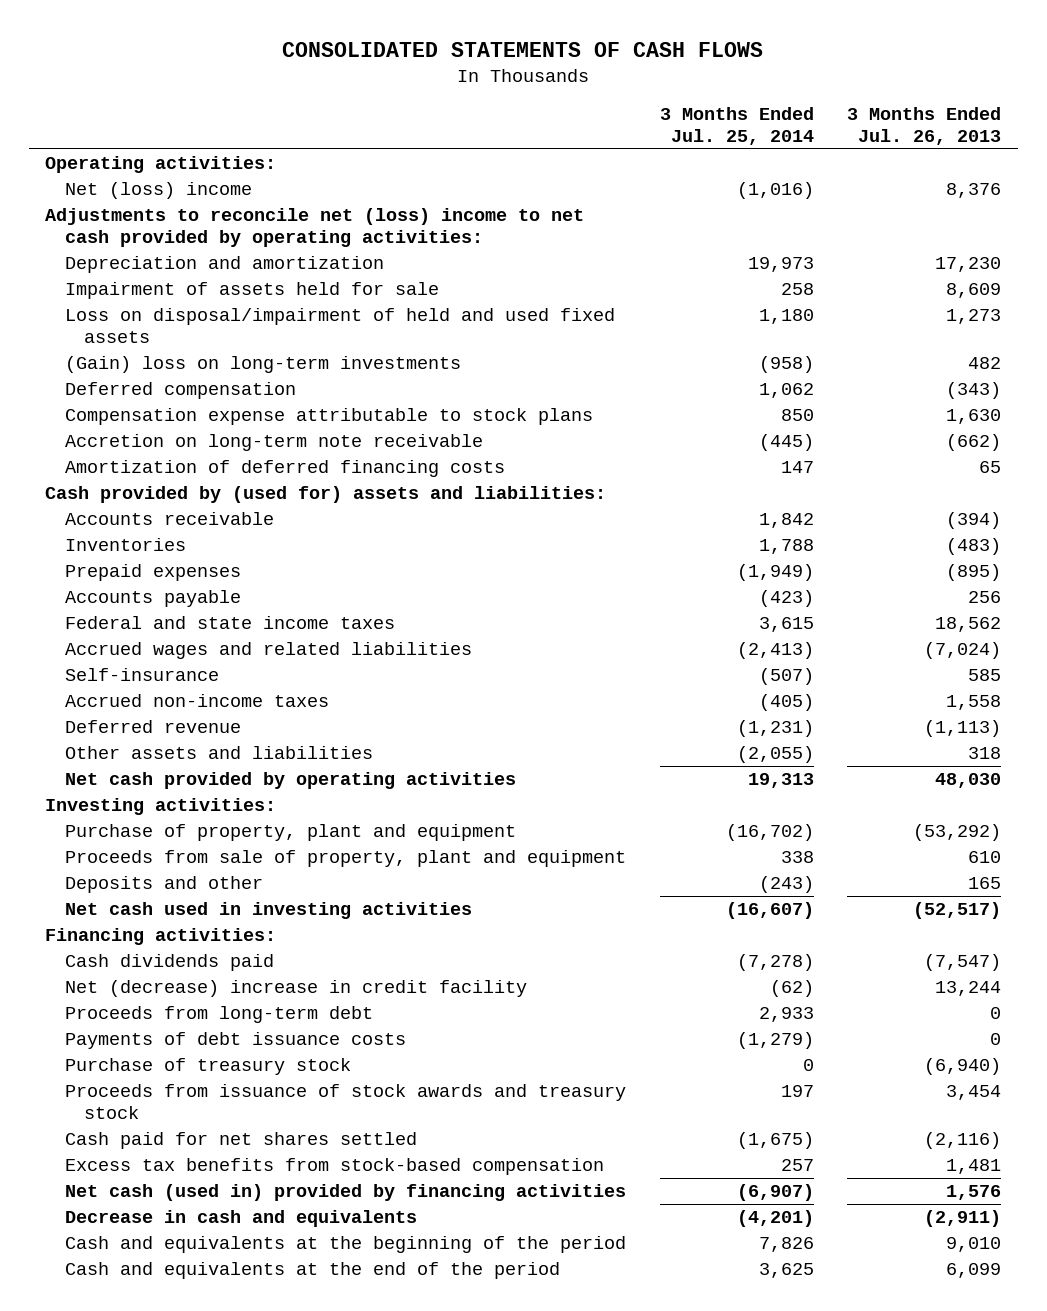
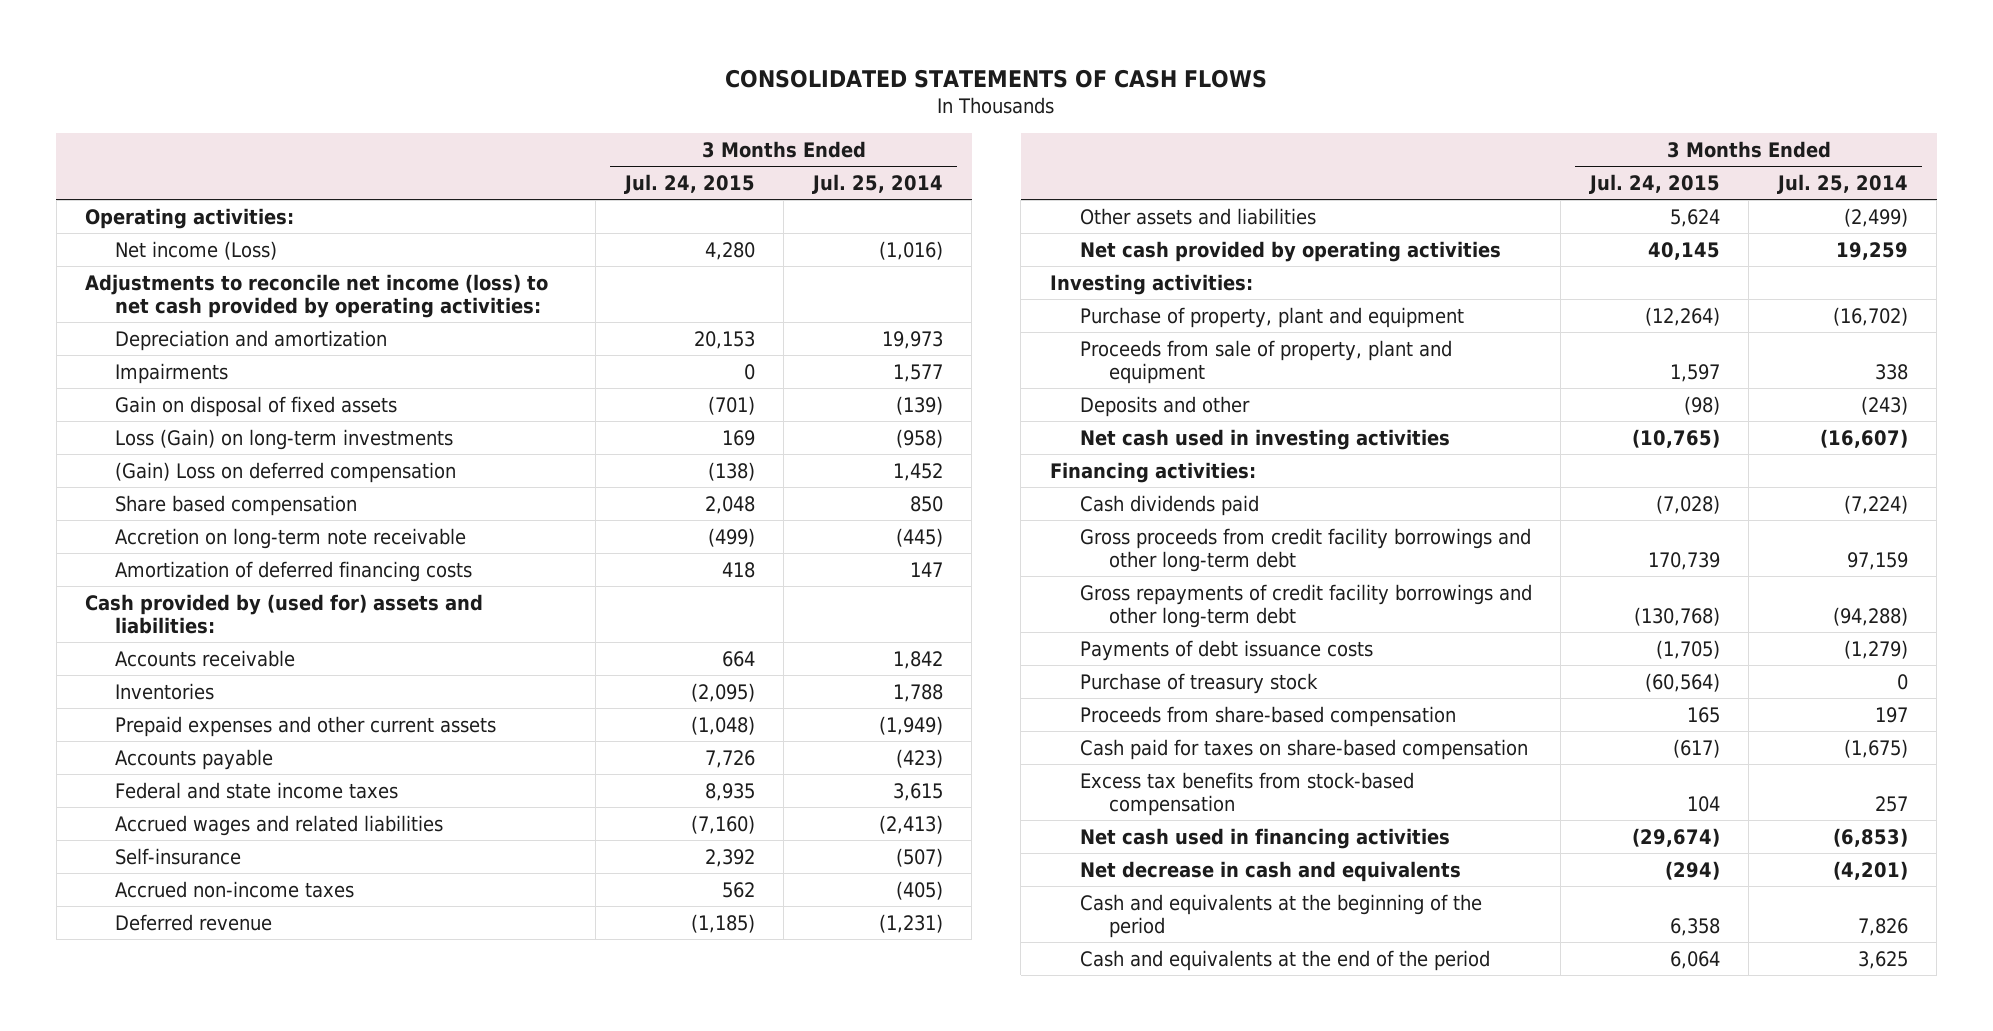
[847,107,1002,145] 3 Months Ended Jul. 26, 2013 -> none
none -> [623,174,755,195] Jul. 24, 2015
[64,182,252,200] Net (loss) income -> [114,240,277,260] Net income (Loss)
[45,208,585,247] Adjustments to reconcile net (loss) income to net cash provided by operating activities: -> [85,273,549,318] Adjustments to reconcile net income (loss) to net cash provided by operating activities:
[64,282,439,300] Impairment of assets held for sale -> none
[64,408,593,426] Compensation expense attributable to stock plans -> none
none -> [114,362,228,384] Impairments
[64,308,615,343] Loss on disposal/impairment of held and used fixed assets -> [114,395,397,417] Gain on disposal of fixed assets
[758,309,814,325] 1,180 -> [895,395,943,415] (139)
[64,356,461,374] (Gain) loss on long-term investments -> [114,428,453,450] Loss (Gain) on long-term investments
[64,382,296,400] Deferred compensation -> [114,461,456,483] (Gain) Loss on deferred compensation
[758,383,814,399] 1,062 -> [892,462,943,481] 1,452
none -> [114,494,357,516] Share based compensation
[64,564,241,582] Prepaid expenses -> [114,715,496,737] Prepaid expenses and other current assets
[736,746,814,764] (2,055) -> [1843,207,1908,227] (2,499)
[747,773,814,789] 19,313 -> [1835,241,1908,260] 19,259
[64,980,527,998] Net (decrease) increase in credit facility -> none
[64,1006,373,1024] Proceeds from long-term debt -> none
[736,954,814,972] (7,278) -> [1843,494,1908,514] (7,224)
none -> [1079,527,1531,572] Gross proceeds from credit facility borrowings and other long-term debt
none -> [1079,583,1532,628] Gross repayments of credit facility borrowings and other long-term debt
[64,1084,626,1119] Proceeds from issuance of stock awards and treasury stock -> [1079,705,1456,727] Proceeds from share-based compensation
[64,1132,417,1150] Cash paid for net shares settled -> [1079,738,1528,760] Cash paid for taxes on share-based compensation
[64,1184,626,1202] Net cash (used in) provided by financing activities -> [1079,827,1450,849] Net cash used in financing activities
[736,1184,814,1202] (6,907) -> [1832,827,1908,847] (6,853)
[64,1210,417,1228] Decrease in cash and equivalents -> [1079,860,1461,882] Net decrease in cash and equivalents

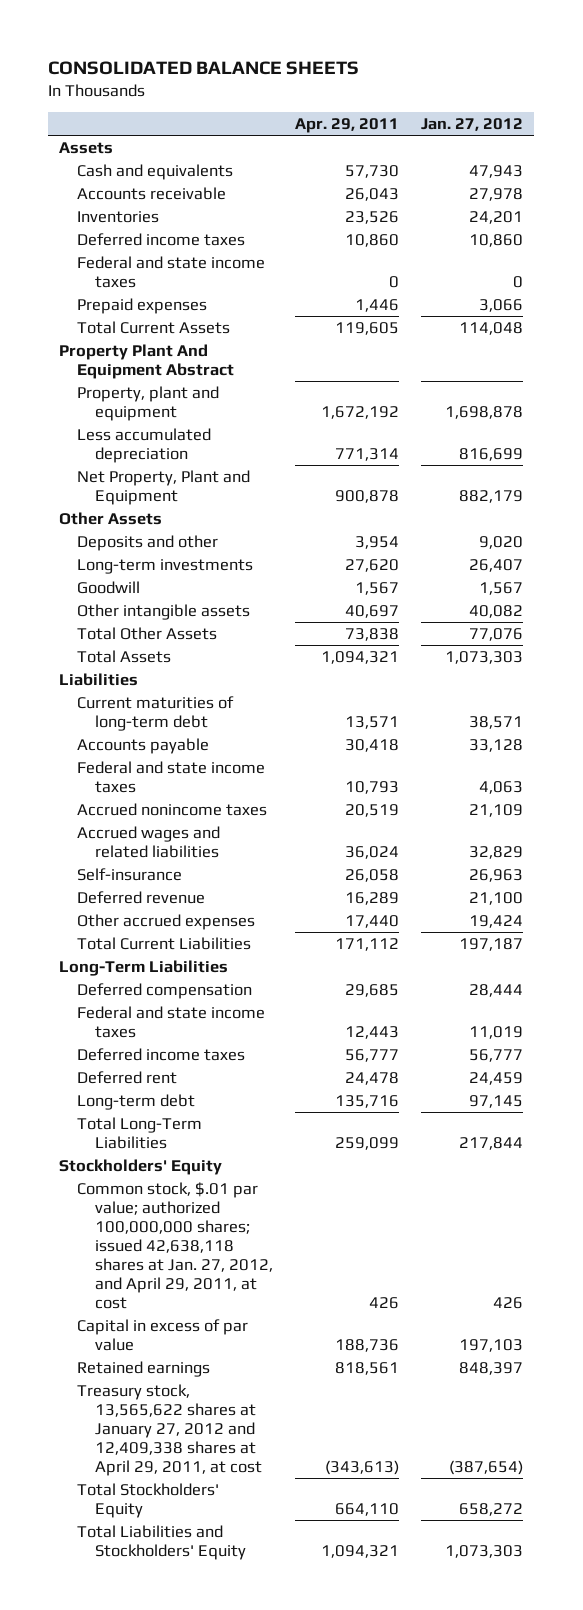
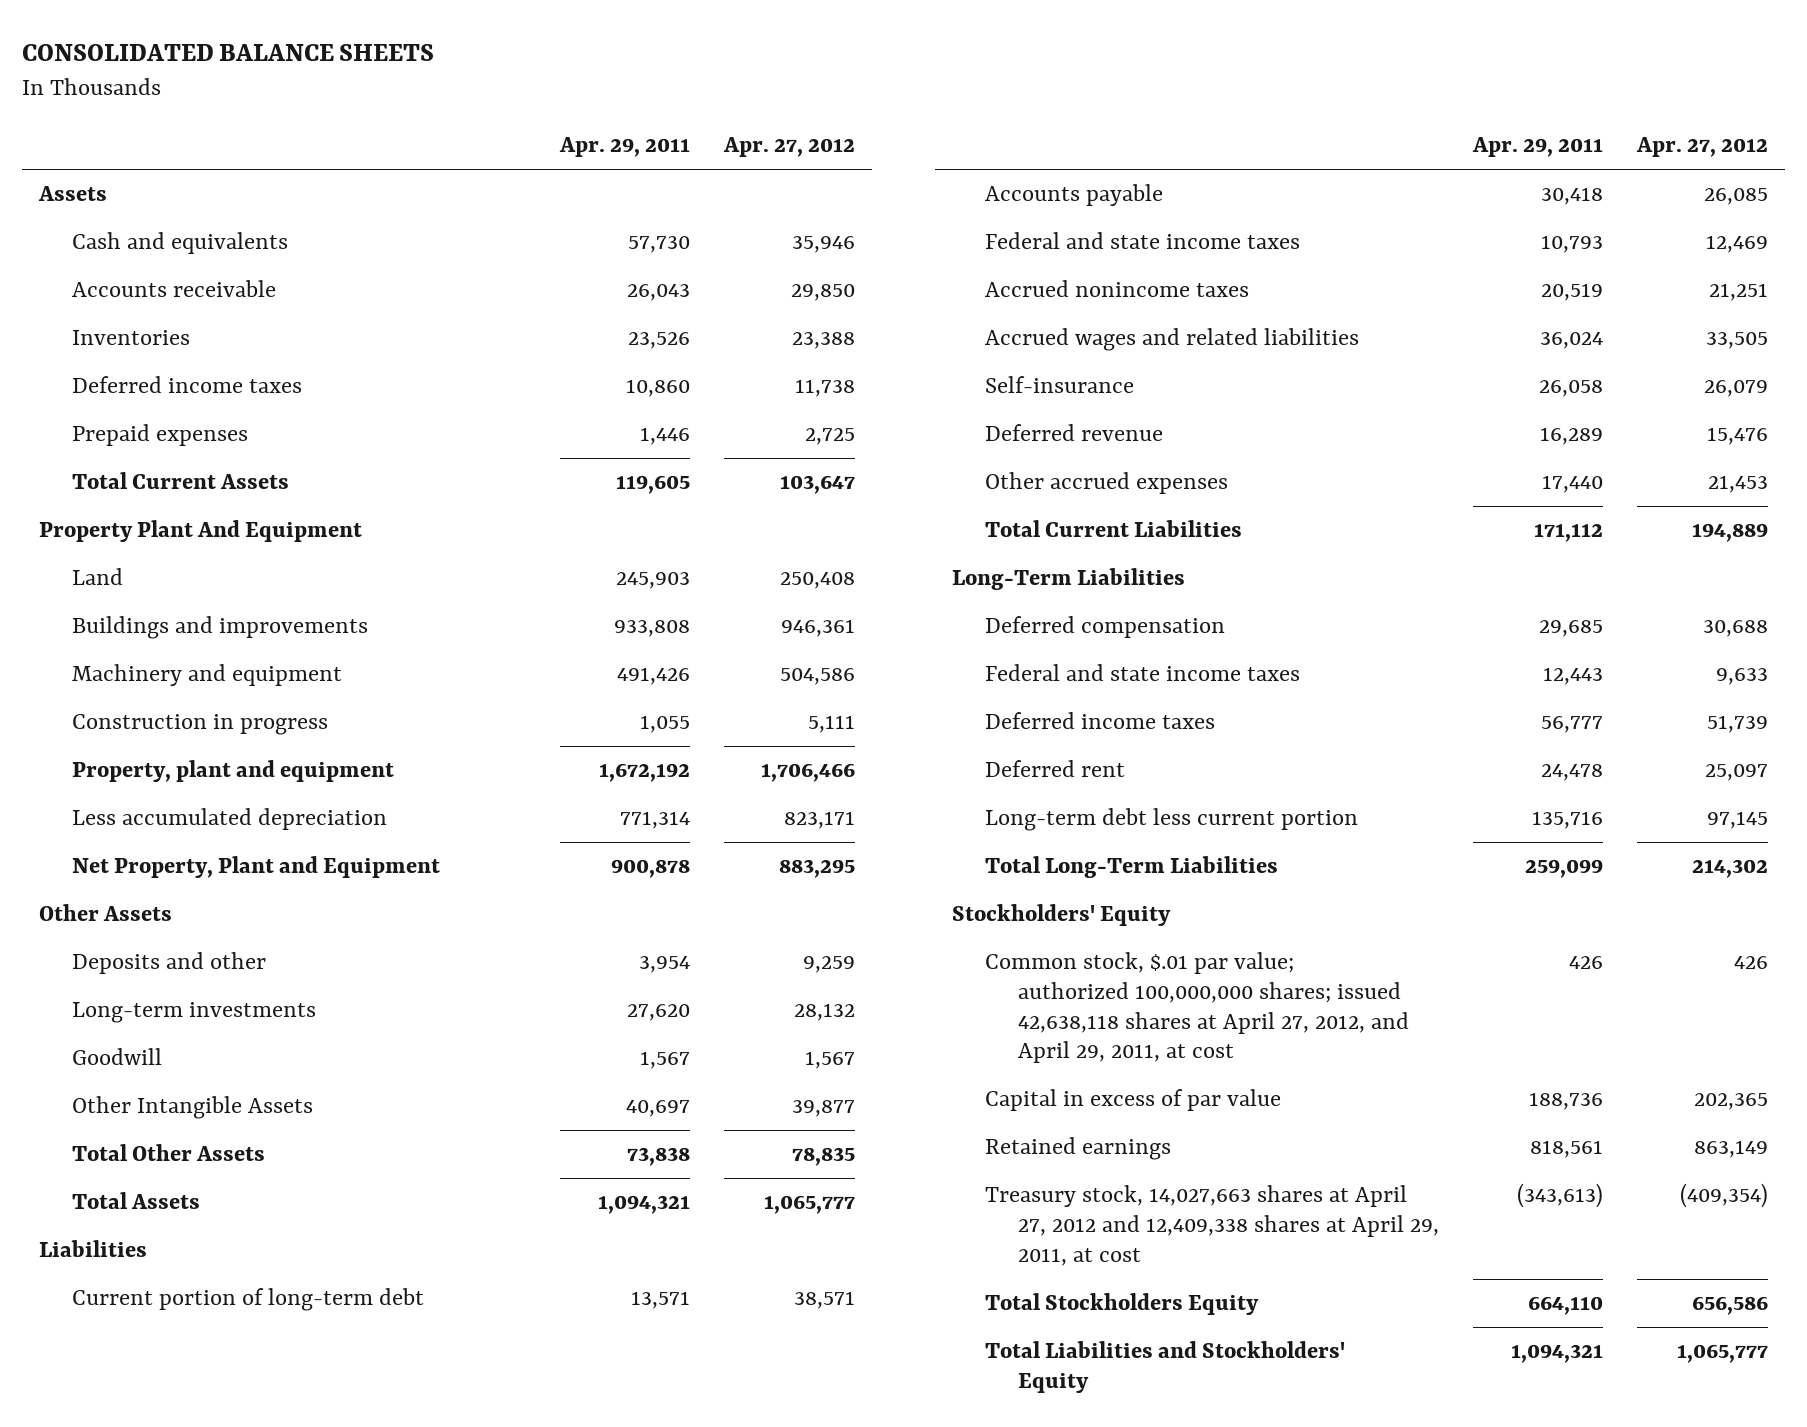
[421,117,524,131] Jan. 27, 2012 -> none
none -> [722,137,855,158] Apr. 27, 2012
[77,255,266,288] Federal and state income taxes -> none
[59,343,235,379] Property Plant And Equipment Abstract -> [39,520,363,543] Property Plant And Equipment
none -> [71,568,123,586] Land
none -> [71,616,368,640] Buildings and improvements
none -> [71,664,342,687] Machinery and equipment
none -> [71,714,328,736] Construction in progress
[77,603,251,620] Other intangible assets -> [71,1096,313,1120] Other Intangible Assets
[77,695,235,731] Current maturities of long-term debt -> [71,1288,424,1312] Current portion of long-term debt
[77,1093,196,1110] Long-term debt -> [984,808,1358,832] Long-term debt less current portion
[77,1181,273,1309] Common stock, $.01 par value; authorized 100,000,000 shares; issued 42,638,118 shares at Jan. 27, 2012, and April 29, 2011, at cost -> [984,952,1409,1064] Common stock, $.01 par value; authorized 100,000,000 shares; issued 42,638,118 shares at April 27, 2012, and April 29, 2011, at cost
[77,1383,262,1476] Treasury stock, 13,565,622 shares at January 27, 2012 and 12,409,338 shares at April 29, 2011, at cost -> [984,1185,1439,1266] Treasury stock, 14,027,663 shares at April 27, 2012 and 12,409,338 shares at April 29, 2011, at cost
[77,1482,220,1518] Total Stockholders' Equity -> [984,1293,1259,1316] Total Stockholders Equity

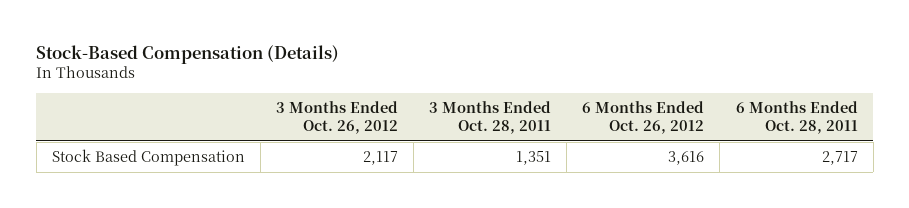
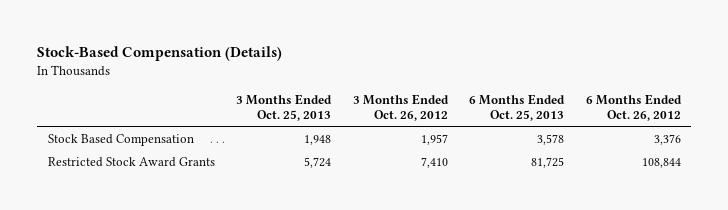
[429,101,552,135] 3 Months Ended Oct. 28, 2011 -> none
[735,101,858,135] 6 Months Ended Oct. 28, 2011 -> none
none -> [236,93,333,122] 3 Months Ended Oct. 25, 2013
none -> [469,93,566,122] 6 Months Ended Oct. 25, 2013
[363,151,399,166] 2,117 -> [420,133,448,145] 1,957
[668,151,705,166] 3,616 -> [653,133,681,145] 3,376
none -> [47,156,215,167] Restricted Stock Award Grants

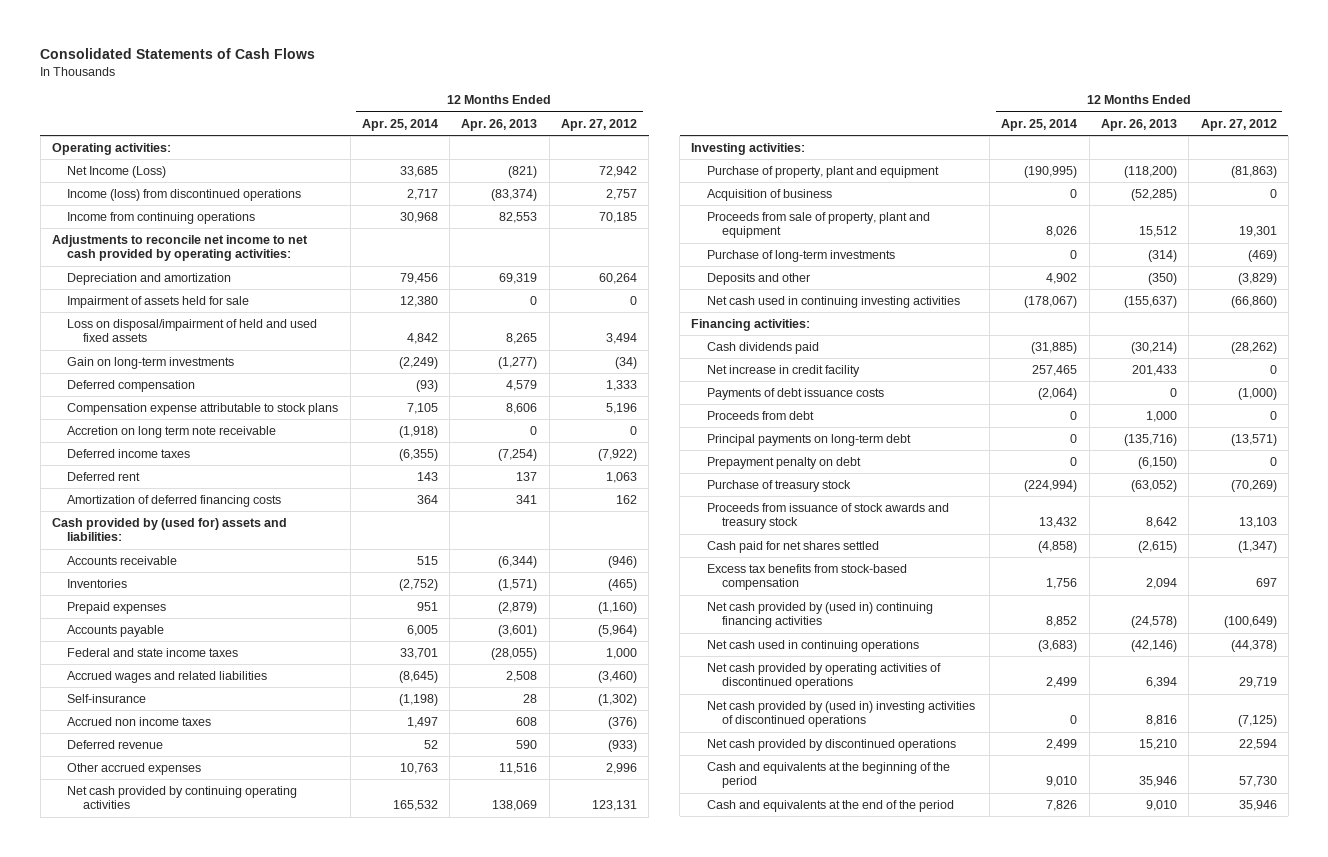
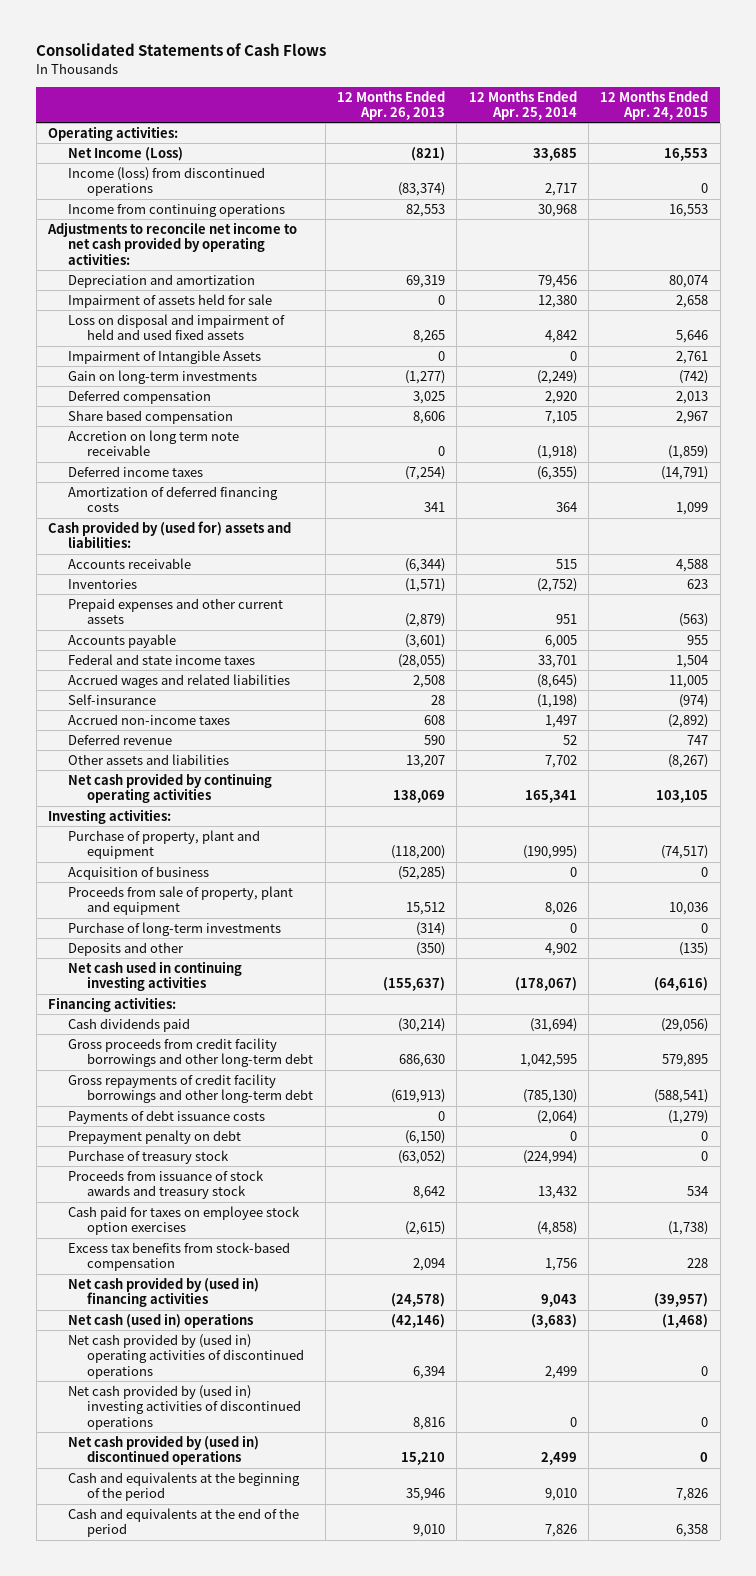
[560,118,637,131] Apr. 27, 2012 -> none
none -> [600,90,709,120] 12 Months Ended Apr. 24, 2015
[67,318,318,343] Loss on disposal/impairment of held and used fixed assets -> [67,313,285,341] Loss on disposal and impairment of held and used fixed assets
none -> [67,349,261,364] Impairment of Intangible Assets
[415,379,438,392] (93) -> [544,390,577,404] 2,920
[506,379,538,391] 4,579 -> [413,390,446,404] 3,025
[67,402,339,415] Compensation expense attributable to stock plans -> [67,409,233,424] Share based compensation
[67,471,141,481] Deferred rent -> none
[67,601,167,614] Prepaid expenses -> [67,597,283,625] Prepaid expenses and other current assets
[67,716,212,726] Accrued non income taxes -> [67,713,230,725] Accrued non-income taxes
[67,762,202,775] Other accrued expenses -> none
none -> [67,753,229,765] Other assets and liabilities
[392,800,438,812] 165,532 -> [524,790,577,804] 165,341
[706,364,860,377] Net increase in credit facility -> none
[1031,341,1078,354] (31,885) -> [529,1017,577,1032] (31,694)
none -> [67,1037,314,1068] Gross proceeds from credit facility borrowings and other long-term debt
none -> [67,1073,314,1104] Gross repayments of credit facility borrowings and other long-term debt
[706,410,814,420] Proceeds from debt -> none
[706,433,911,446] Principal payments on long-term debt -> none
[706,540,879,553] Cash paid for net shares settled -> [67,1205,300,1236] Cash paid for taxes on employee stock option exercises
[706,601,933,629] Net cash provided by (used in) continuing financing activities -> [67,1276,259,1308] Net cash provided by (used in) financing activities
[1046,616,1078,628] 8,852 -> [540,1294,577,1308] 9,043
[706,639,919,652] Net cash used in continuing operations -> [67,1312,253,1328] Net cash (used in) operations
[706,662,941,690] Net cash provided by operating activities of discontinued operations -> [67,1333,305,1379] Net cash provided by (used in) operating activities of discontinued operations
[706,738,956,751] Net cash provided by discontinued operations -> [67,1434,259,1466] Net cash provided by (used in) discontinued operations

